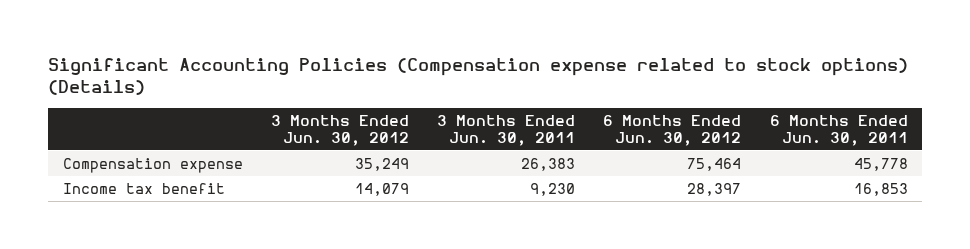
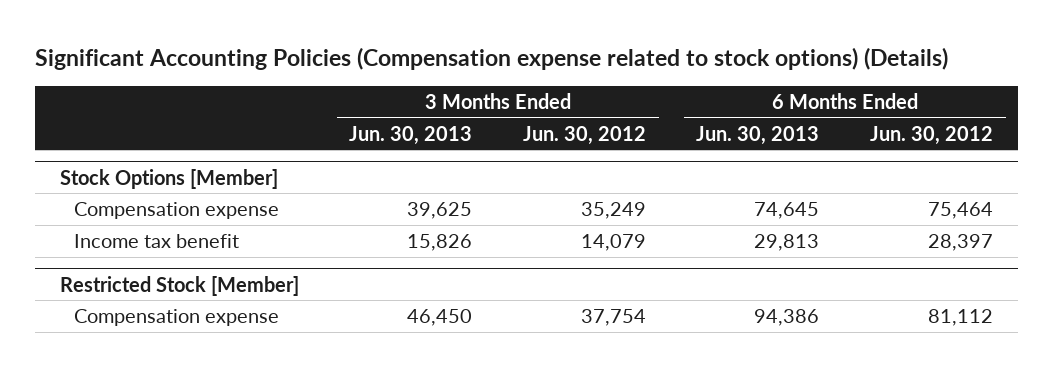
[437,114,576,146] 3 Months Ended Jun. 30, 2011 -> none
[769,114,908,146] 6 Months Ended Jun. 30, 2011 -> none
none -> [349,125,473,145] Jun. 30, 2013
none -> [696,125,820,145] Jun. 30, 2013
none -> [59,168,278,189] Stock Options [Member]
none -> [59,275,299,296] Restricted Stock [Member]
none -> [74,309,280,327] Compensation expense

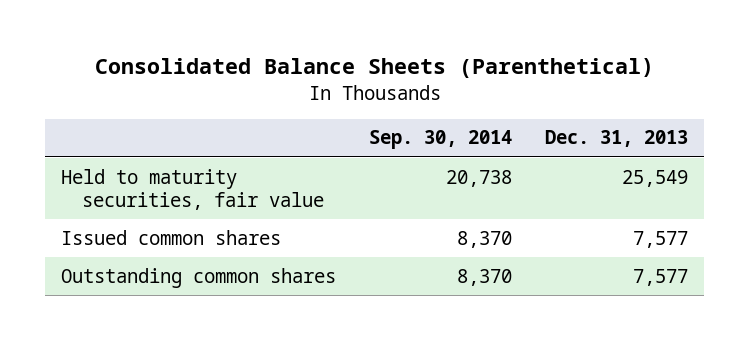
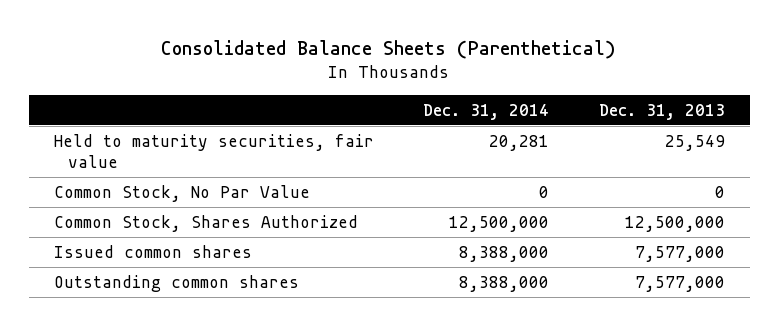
[369,130,513,150] Sep. 30, 2014 -> none
none -> [423,103,550,120] Dec. 31, 2014
none -> [53,185,310,203] Common Stock, No Par Value
none -> [53,215,358,233] Common Stock, Shares Authorized
[632,230,688,248] 7,577 -> [635,246,726,263] 7,577,000
[632,268,688,286] 7,577 -> [635,276,726,293] 7,577,000

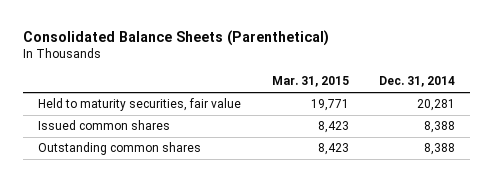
[599,103,726,120] Dec. 31, 2013 -> none
none -> [271,76,349,88] Mar. 31, 2015
[53,185,310,203] Common Stock, No Par Value -> none
[53,215,358,233] Common Stock, Shares Authorized -> none
[459,246,550,263] 8,388,000 -> [424,121,456,134] 8,388
[459,276,550,293] 8,388,000 -> [424,143,456,156] 8,388

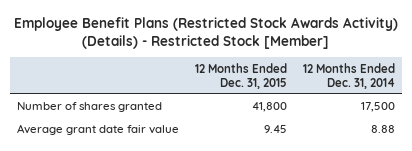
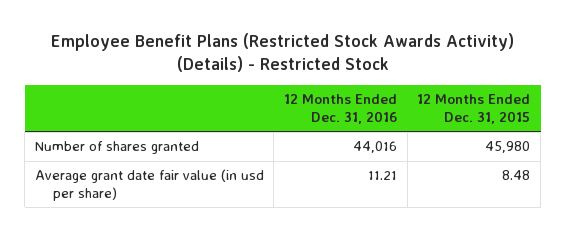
[13,16,398,49] Employee Benefit Plans (Restricted Stock Awards Activity) (Details) - Restricted Stock [Member] -> [50,33,514,73] Employee Benefit Plans (Restricted Stock Awards Activity) (Details) - Restricted Stock
[302,62,395,89] 12 Months Ended Dec. 31, 2014 -> none
none -> [284,93,398,124] 12 Months Ended Dec. 31, 2016
[251,102,287,113] 41,800 -> [485,141,531,154] 45,980
[17,124,180,136] Average grant date fair value -> [34,169,264,202] Average grant date fair value (in usd per share)
[263,125,287,134] 9.45 -> [502,170,531,181] 8.48

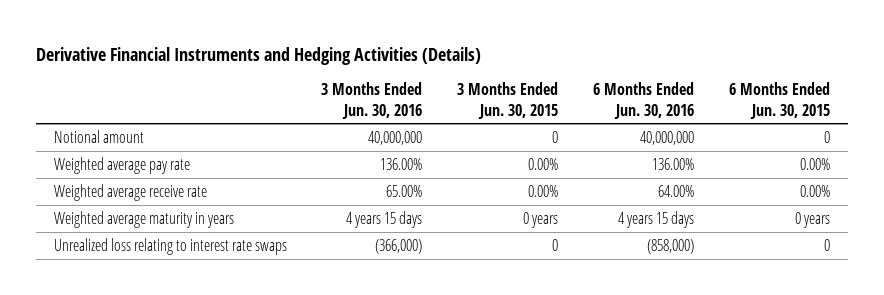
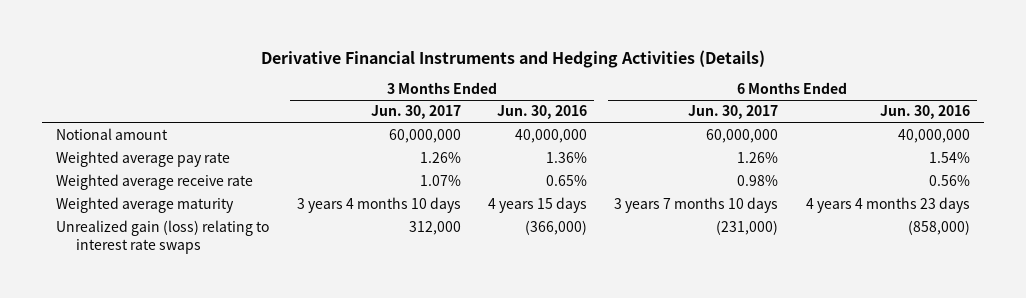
[457,82,559,119] 3 Months Ended Jun. 30, 2015 -> none
[729,82,831,119] 6 Months Ended Jun. 30, 2015 -> none
none -> [370,105,461,120] Jun. 30, 2017
none -> [688,105,779,120] Jun. 30, 2017
[380,157,423,170] 136.00% -> [546,152,588,164] 1.36%
[652,157,695,170] 136.00% -> [928,152,970,164] 1.54%
[386,184,423,197] 65.00% -> [546,175,588,187] 0.65%
[658,184,695,197] 64.00% -> [928,175,970,187] 0.56%
[53,210,234,228] Weighted average maturity in years -> [56,197,235,214] Weighted average maturity
[618,210,695,228] 4 years 15 days -> [805,197,970,214] 4 years 4 months 23 days
[53,237,287,255] Unrealized loss relating to interest rate swaps -> [56,220,270,254] Unrealized gain (loss) relating to interest rate swaps

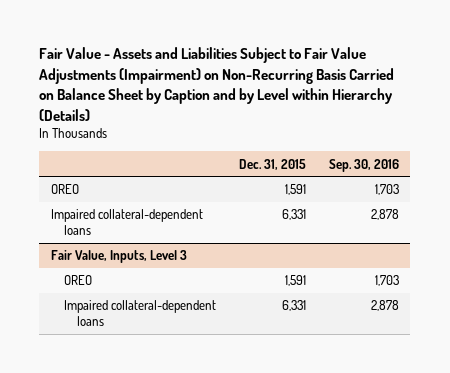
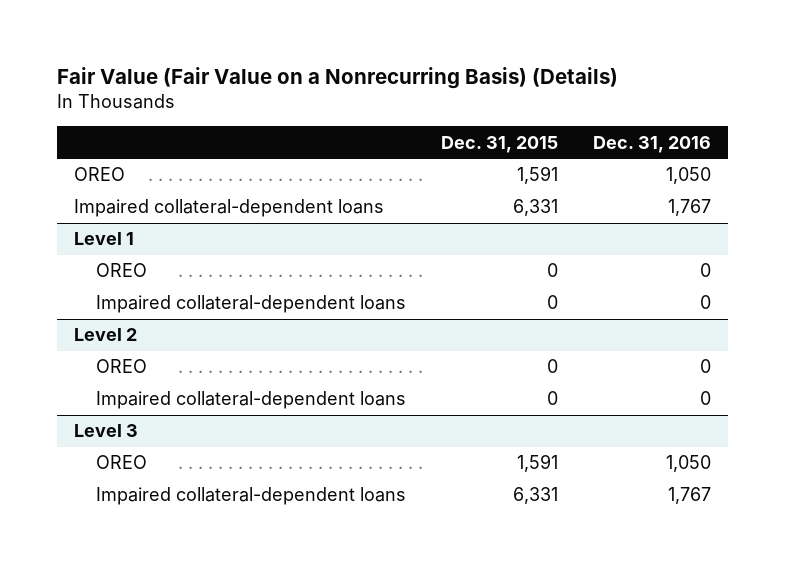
[39,47,395,121] Fair Value - Assets and Liabilities Subject to Fair Value Adjustments (Impairment) on Non-Recurring Basis Carried on Balance Sheet by Caption and by Level within Hierarchy (Details) -> [56,67,618,90] Fair Value (Fair Value on a Nonrecurring Basis) (Details)
[328,158,399,172] Sep. 30, 2016 -> none
none -> [592,135,711,153] Dec. 31, 2016
none -> [74,232,135,246] Level 1
none -> [95,263,147,278] OREO
none -> [95,295,406,314] Impaired collateral-dependent loans
none -> [74,328,138,342] Level 2
none -> [95,359,147,374] OREO
none -> [95,391,406,410] Impaired collateral-dependent loans
[50,250,187,264] Fair Value, Inputs, Level 3 -> [74,424,139,438] Level 3

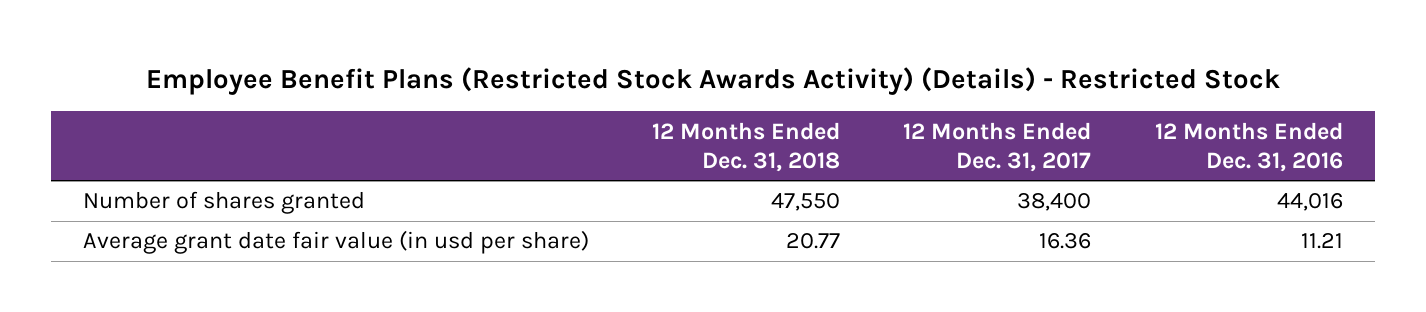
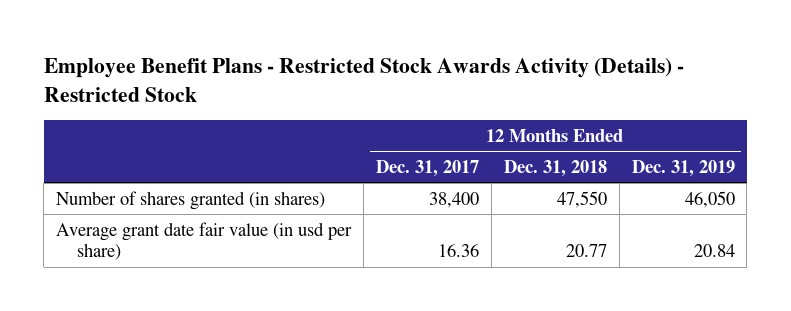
[145,66,1280,95] Employee Benefit Plans (Restricted Stock Awards Activity) (Details) - Restricted Stock -> [43,57,684,102] Employee Benefit Plans - Restricted Stock Awards Activity (Details) - Restricted Stock
[1154,121,1343,173] 12 Months Ended Dec. 31, 2016 -> none
none -> [631,160,735,178] Dec. 31, 2019
[82,191,365,215] Number of shares granted -> [56,190,326,210] Number of shares granted (in shares)

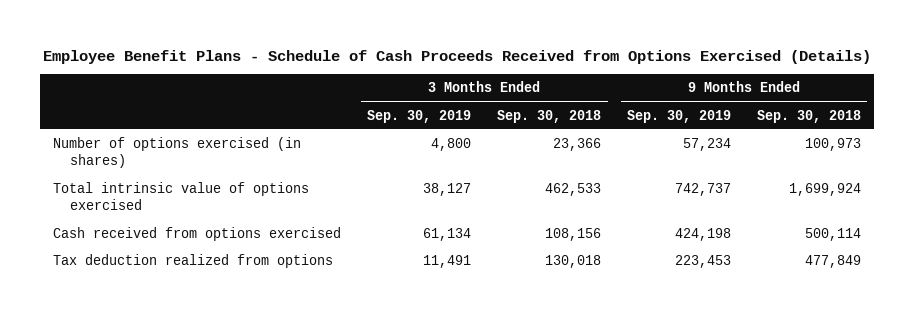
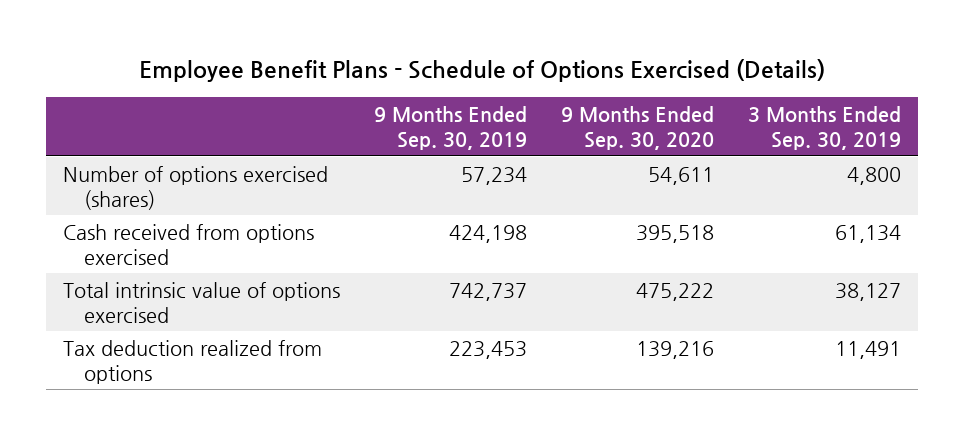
[43,49,872,64] Employee Benefit Plans - Schedule of Cash Proceeds Received from Options Exercised (Details) -> [139,59,826,83] Employee Benefit Plans - Schedule of Options Exercised (Details)
[497,109,602,123] Sep. 30, 2018 -> none
[756,109,861,123] Sep. 30, 2018 -> none
none -> [561,105,715,150] 9 Months Ended Sep. 30, 2020
[53,137,302,169] Number of options exercised (in shares) -> [63,165,329,210] Number of options exercised (shares)
[53,182,310,211] Total intrinsic value of options exercised -> [63,281,341,323] Total intrinsic value of options exercised

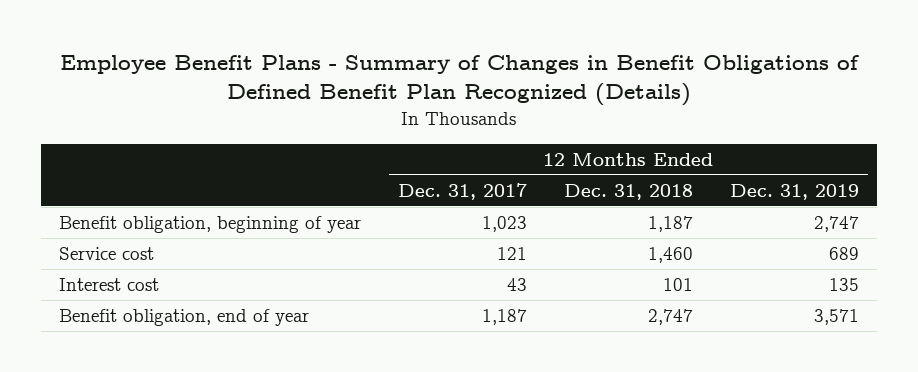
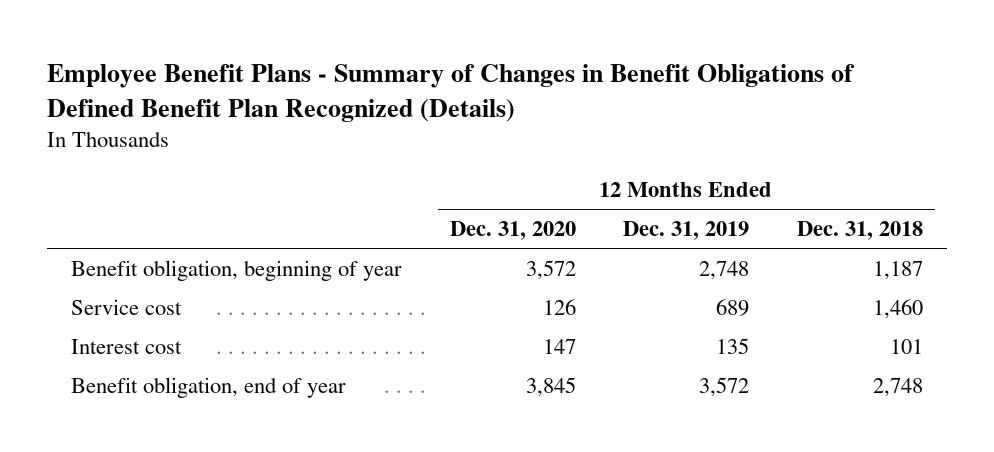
[398,182,528,200] Dec. 31, 2017 -> none
none -> [449,221,576,241] Dec. 31, 2020
[813,215,859,232] 2,747 -> [699,261,750,281] 2,748
[647,308,693,325] 2,747 -> [873,378,924,398] 2,748
[813,308,859,325] 3,571 -> [699,377,750,398] 3,572

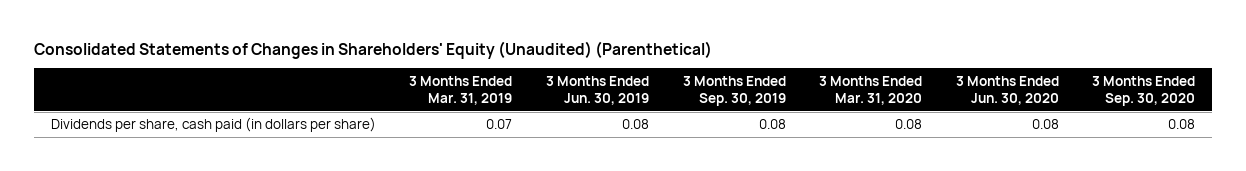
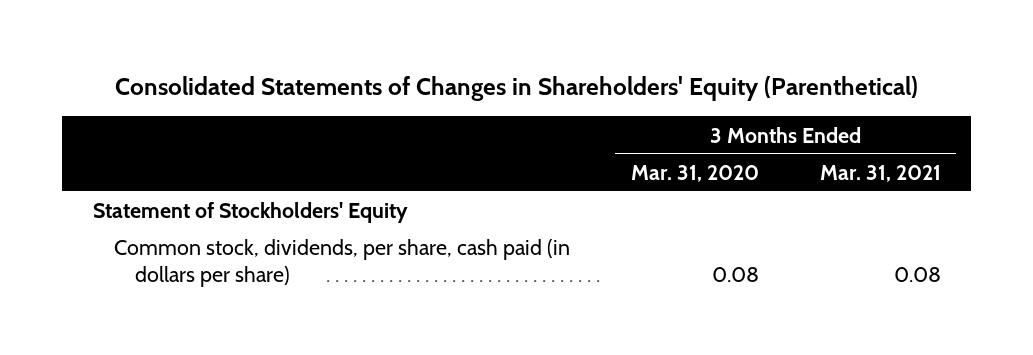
[34,40,713,59] Consolidated Statements of Changes in Shareholders' Equity (Unaudited) (Parenthetical) -> [114,76,918,102] Consolidated Statements of Changes in Shareholders' Equity (Parenthetical)
[409,75,513,105] 3 Months Ended Mar. 31, 2019 -> none
[545,75,649,105] 3 Months Ended Jun. 30, 2019 -> none
[682,75,786,106] 3 Months Ended Sep. 30, 2019 -> none
[955,75,1059,105] 3 Months Ended Jun. 30, 2020 -> none
[1092,75,1196,106] 3 Months Ended Sep. 30, 2020 -> none
none -> [819,164,941,182] Mar. 31, 2021
none -> [92,202,408,224] Statement of Stockholders' Equity
[50,117,376,133] Dividends per share, cash paid (in dollars per share) -> [113,239,570,288] Common stock, dividends, per share, cash paid (in dollars per share)

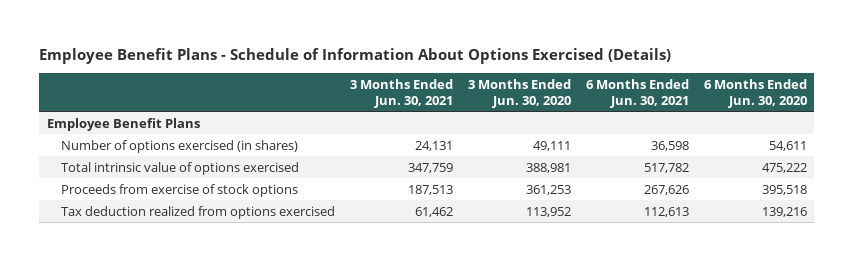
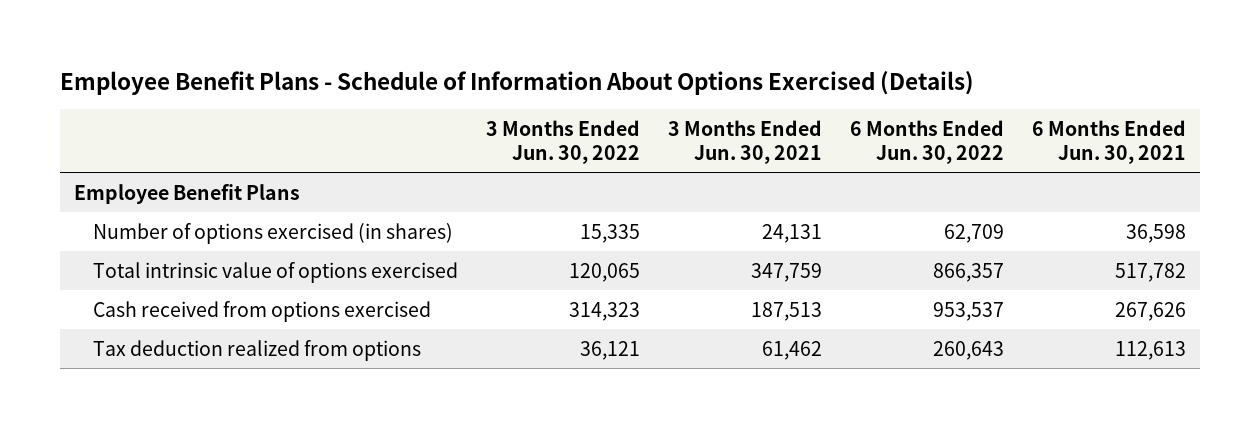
[467,78,571,108] 3 Months Ended Jun. 30, 2020 -> none
[703,78,807,108] 6 Months Ended Jun. 30, 2020 -> none
none -> [485,119,640,164] 3 Months Ended Jun. 30, 2022
none -> [849,119,1004,164] 6 Months Ended Jun. 30, 2022
[60,183,298,197] Proceeds from exercise of stock options -> [92,300,431,322] Cash received from options exercised
[60,205,335,219] Tax deduction realized from options exercised -> [92,339,421,361] Tax deduction realized from options

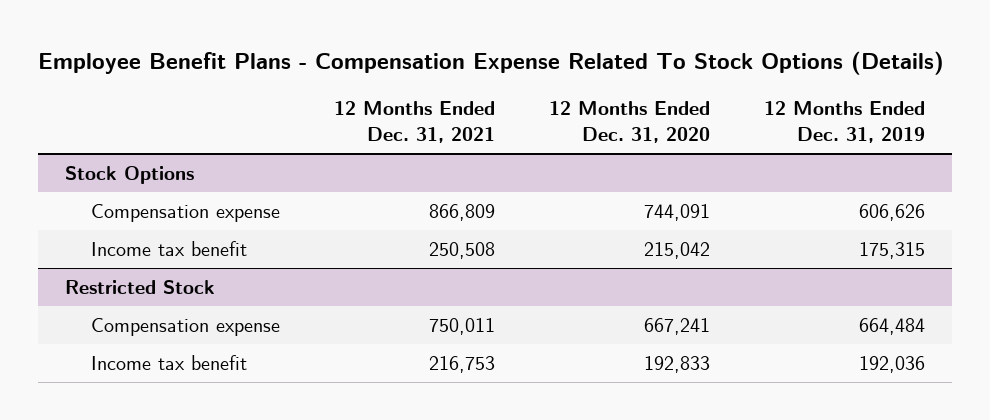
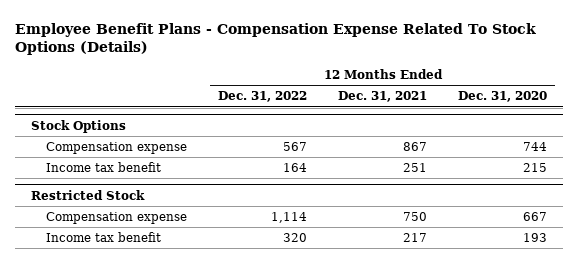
[764,101,926,144] 12 Months Ended Dec. 31, 2019 -> none
none -> [218,91,308,103] Dec. 31, 2022
[429,204,496,222] 866,809 -> [403,142,428,152] 867
[644,204,711,222] 744,091 -> [523,142,548,152] 744
[429,242,496,260] 250,508 -> [403,163,428,173] 251
[644,242,711,260] 215,042 -> [523,163,548,173] 215
[429,318,496,336] 750,011 -> [403,212,428,222] 750
[644,318,711,336] 667,241 -> [523,212,548,222] 667
[429,356,496,374] 216,753 -> [403,233,428,243] 217
[644,356,711,374] 192,833 -> [523,233,548,243] 193

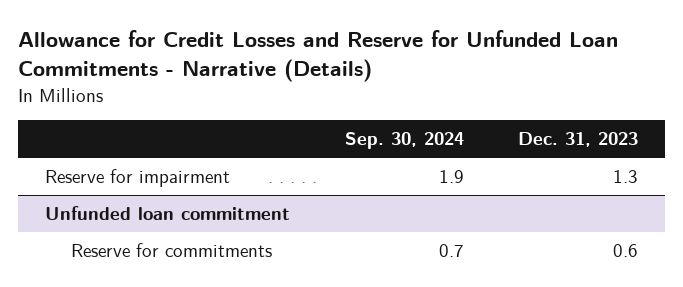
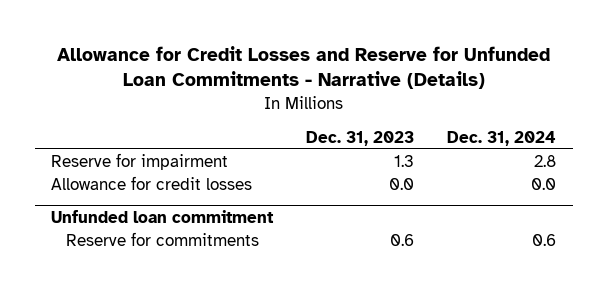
[344,132,464,150] Sep. 30, 2024 -> none
none -> [447,130,557,146] Dec. 31, 2024
none -> [51,176,253,191] Allowance for credit losses

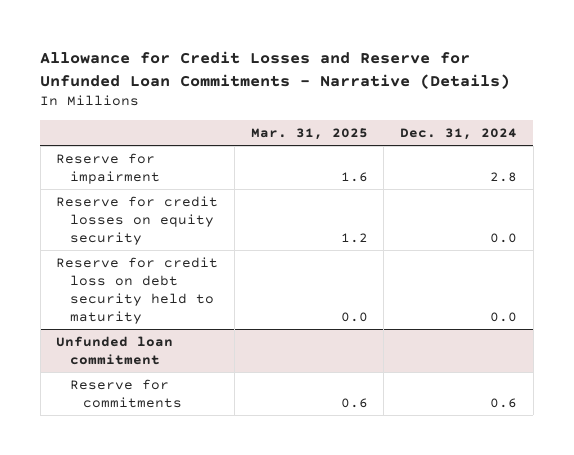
[306,130,415,146] Dec. 31, 2023 -> none
none -> [250,128,368,141] Mar. 31, 2025
[51,176,253,191] Allowance for credit losses -> none
none -> [56,195,219,245] Reserve for credit losses on equity security
none -> [56,256,219,324] Reserve for credit loss on debt security held to maturity

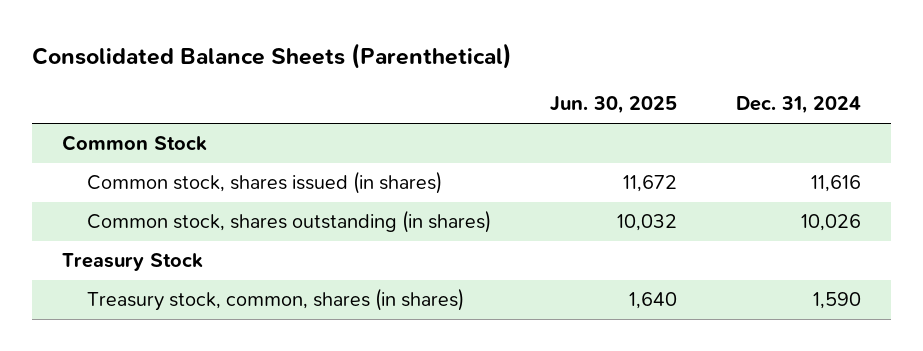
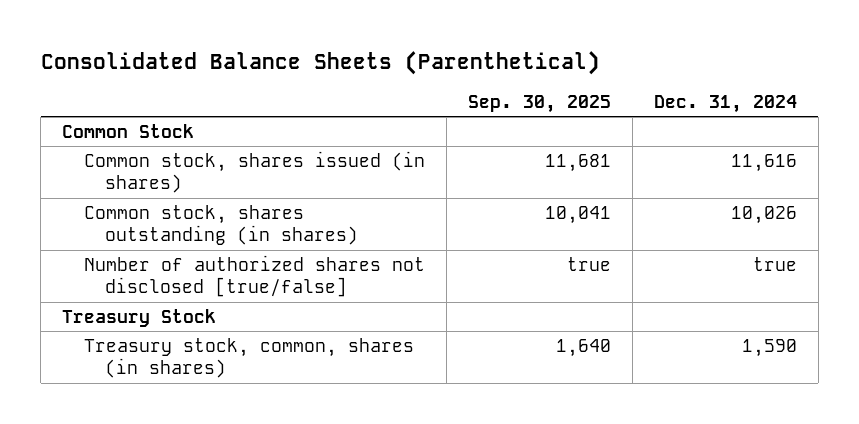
[550,96,678,115] Jun. 30, 2025 -> none
none -> [467,95,611,114] Sep. 30, 2025
none -> [83,255,425,298] Number of authorized shares not disclosed [true/false]

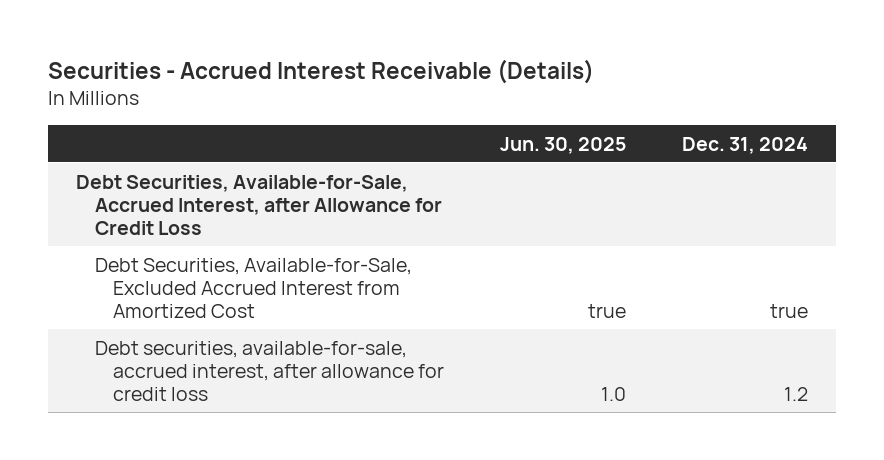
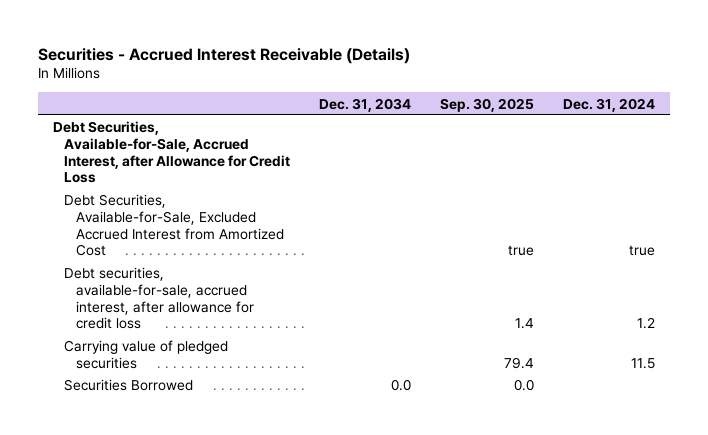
[500,136,627,154] Jun. 30, 2025 -> none
none -> [319,97,412,112] Dec. 31, 2034
none -> [440,97,535,112] Sep. 30, 2025
none -> [64,340,229,370] Carrying value of pledged securities
none -> [64,379,194,392] Securities Borrowed

